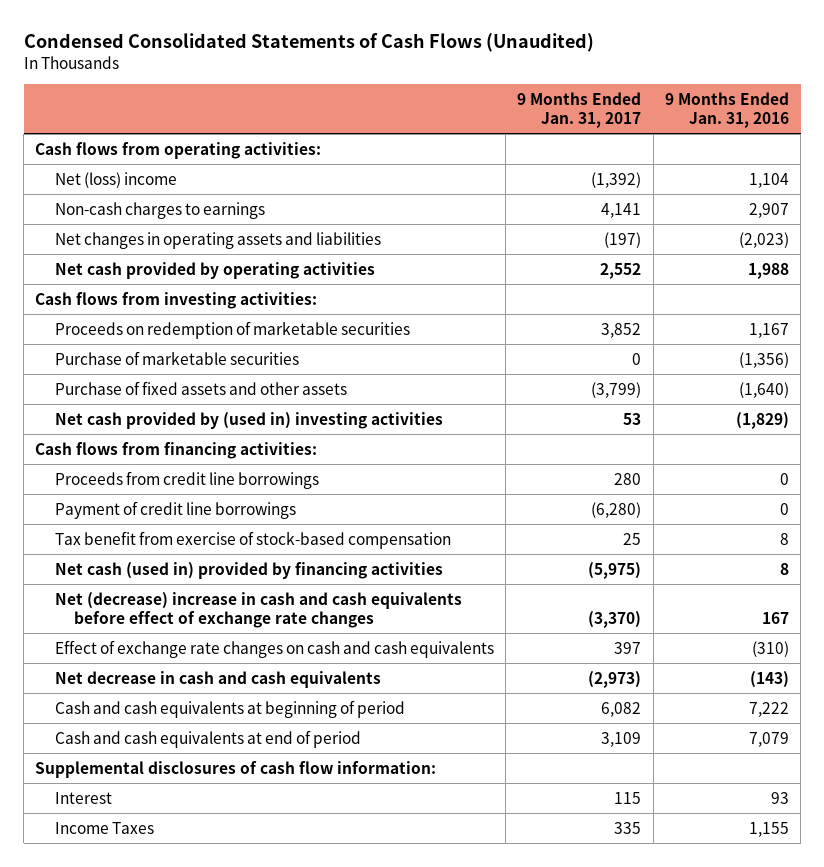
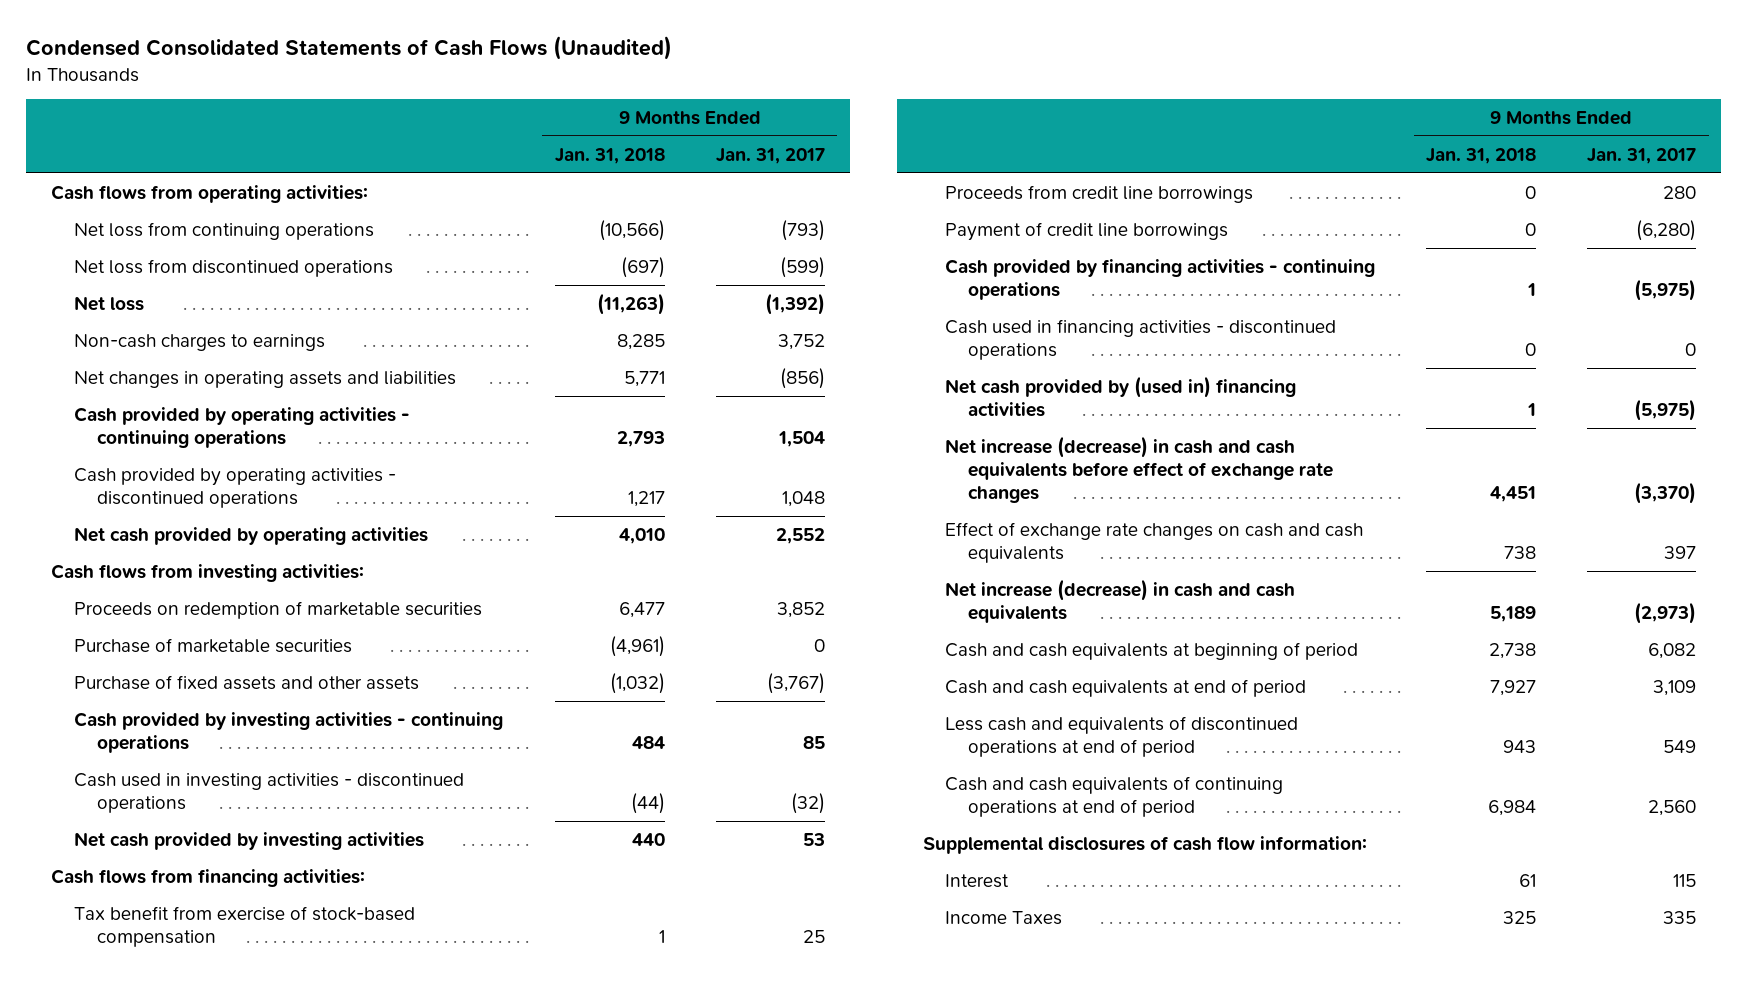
[664,91,789,128] 9 Months Ended Jan. 31, 2016 -> none
none -> [554,147,665,164] Jan. 31, 2018
none -> [73,221,374,240] Net loss from continuing operations
none -> [73,258,393,277] Net loss from discontinued operations
[54,171,177,188] Net (loss) income -> [73,295,144,311] Net loss
[601,202,642,218] 4,141 -> [777,333,825,350] 3,752
[604,231,642,248] (197) -> [779,367,825,389] (856)
none -> [73,406,410,448] Cash provided by operating activities - continuing operations
none -> [73,467,396,508] Cash provided by operating activities - discontinued operations
[591,381,642,398] (3,799) -> [766,672,825,694] (3,767)
none -> [73,711,503,753] Cash provided by investing activities - continuing operations
none -> [73,772,464,813] Cash used in investing activities - discontinued operations
[54,411,443,429] Net cash provided by (used in) investing activities -> [73,831,424,850] Net cash provided by investing activities
[54,530,451,549] Tax benefit from exercise of stock-based compensation -> [73,905,415,947] Tax benefit from exercise of stock-based compensation
none -> [945,258,1376,300] Cash provided by financing activities - continuing operations
none -> [945,318,1337,360] Cash used in financing activities - discontinued operations
[54,561,443,579] Net cash (used in) provided by financing activities -> [945,375,1297,417] Net cash provided by (used in) financing activities
[54,591,462,628] Net (decrease) increase in cash and cash equivalents before effect of exchange rate changes -> [945,435,1334,503] Net increase (decrease) in cash and cash equivalents before effect of exchange rate changes
[54,670,381,688] Net decrease in cash and cash equivalents -> [945,578,1296,623] Net increase (decrease) in cash and cash equivalents
none -> [945,715,1299,757] Less cash and equivalents of discontinued operations at end of period
none -> [945,775,1284,817] Cash and cash equivalents of continuing operations at end of period

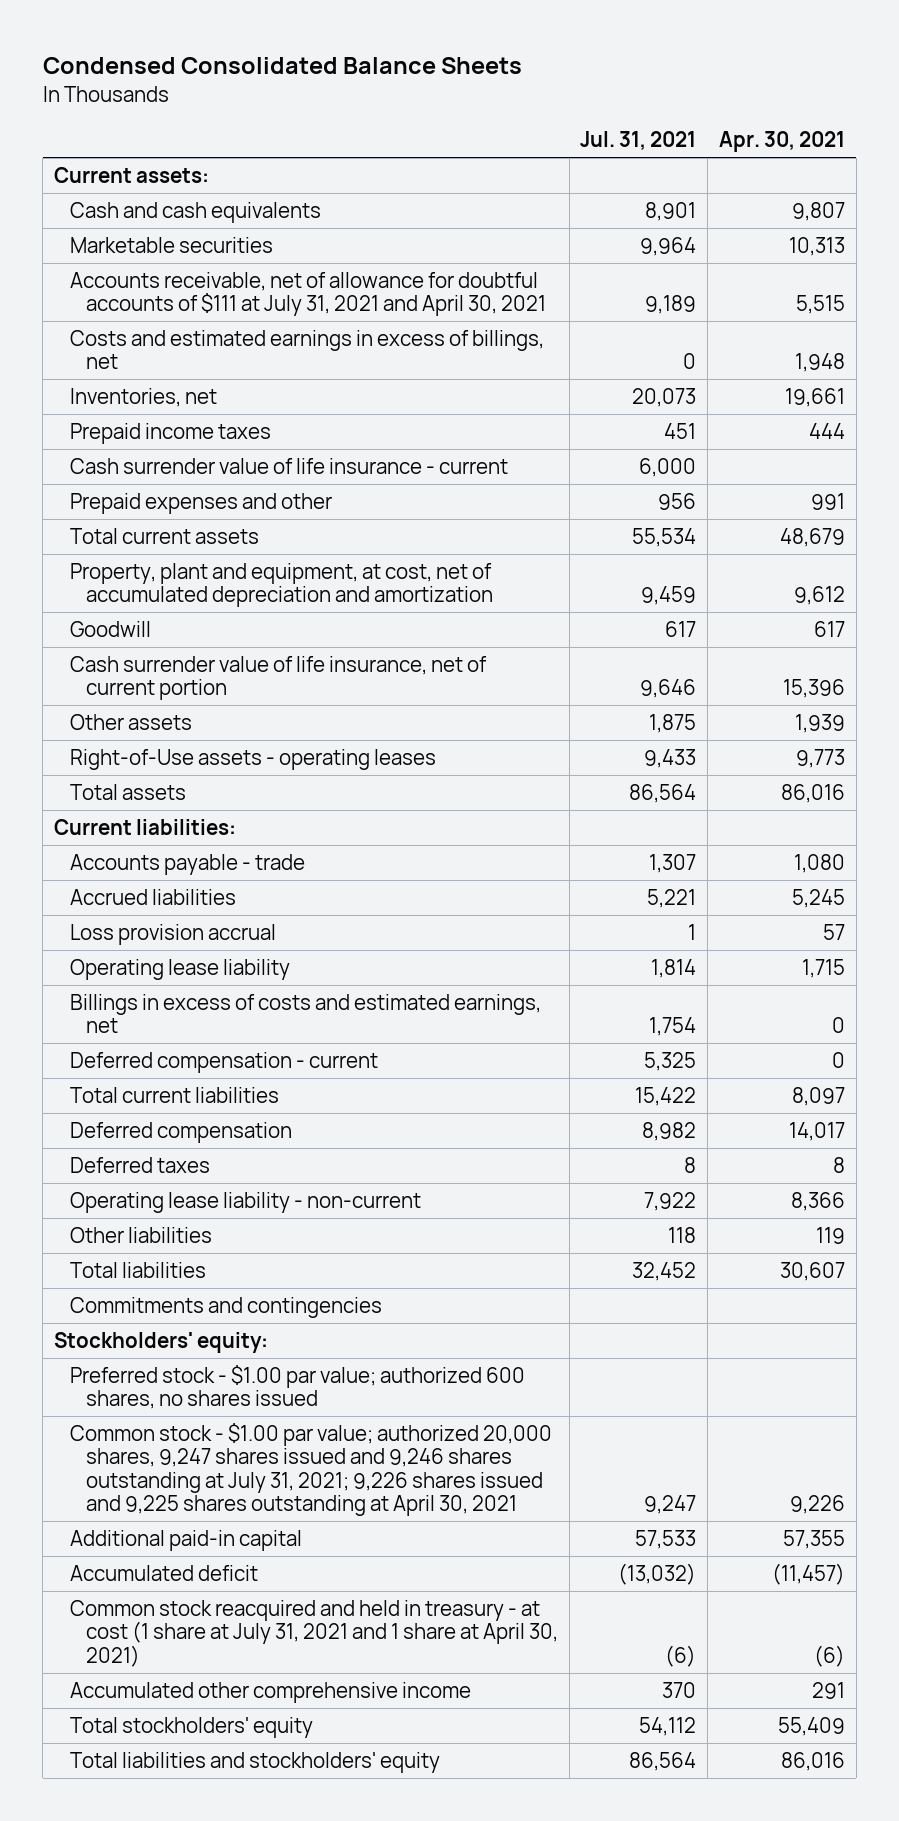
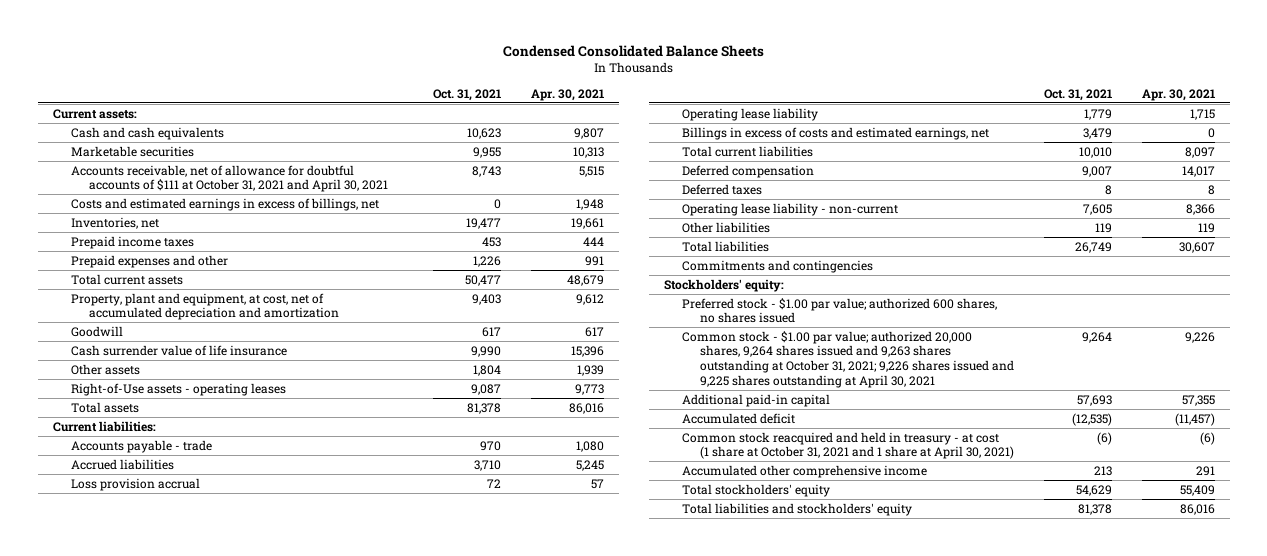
[580,131,697,151] Jul. 31, 2021 -> none
none -> [432,88,501,101] Oct. 31, 2021
[69,271,546,317] Accounts receivable, net of allowance for doubtful accounts of $111 at July 31, 2021 and April 30, 2021 -> [70,164,388,193] Accounts receivable, net of allowance for doubtful accounts of $111 at October 31, 2021 and April 30, 2021
[69,457,508,474] Cash surrender value of life insurance - current -> none
[69,655,487,701] Cash surrender value of life insurance, net of current portion -> [70,344,287,356] Cash surrender value of life insurance
[69,1051,378,1073] Deferred compensation - current -> none
[69,1422,552,1517] Common stock - $1.00 par value; authorized 20,000 shares, 9,247 shares issued and 9,246 shares outstanding at July 31, 2021; 9,226 shares issued and 9,225 shares outstanding at April 30, 2021 -> [681,330,1015,388] Common stock - $1.00 par value; authorized 20,000 shares, 9,264 shares issued and 9,263 shares outstanding at October 31, 2021; 9,226 shares issued and 9,225 shares outstanding at April 30, 2021
[69,1599,558,1667] Common stock reacquired and held in treasury - at cost (1 share at July 31, 2021 and 1 share at April 30, 2021) -> [681,431,1015,460] Common stock reacquired and held in treasury - at cost (1 share at October 31, 2021 and 1 share at April 30, 2021)

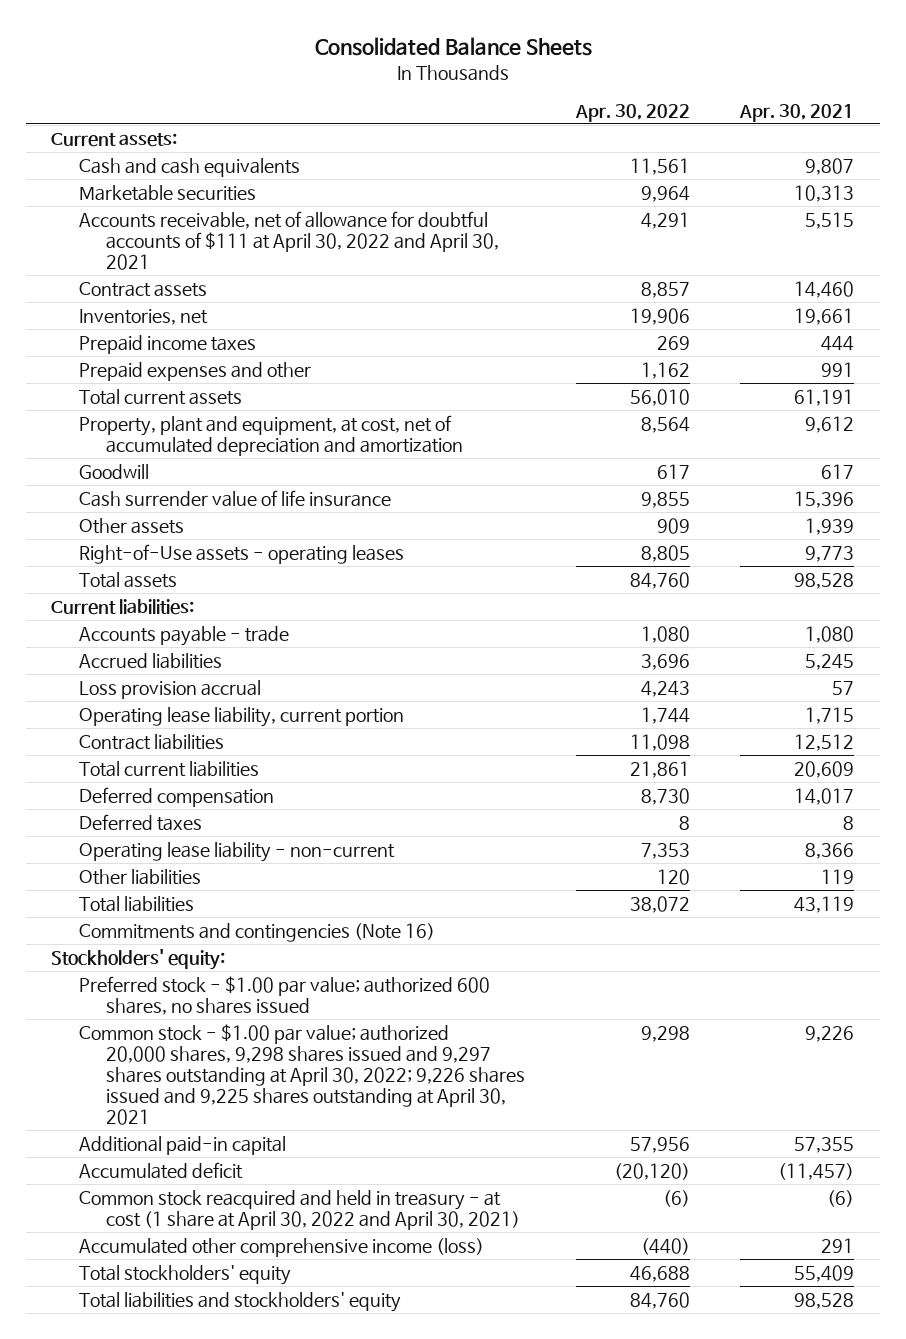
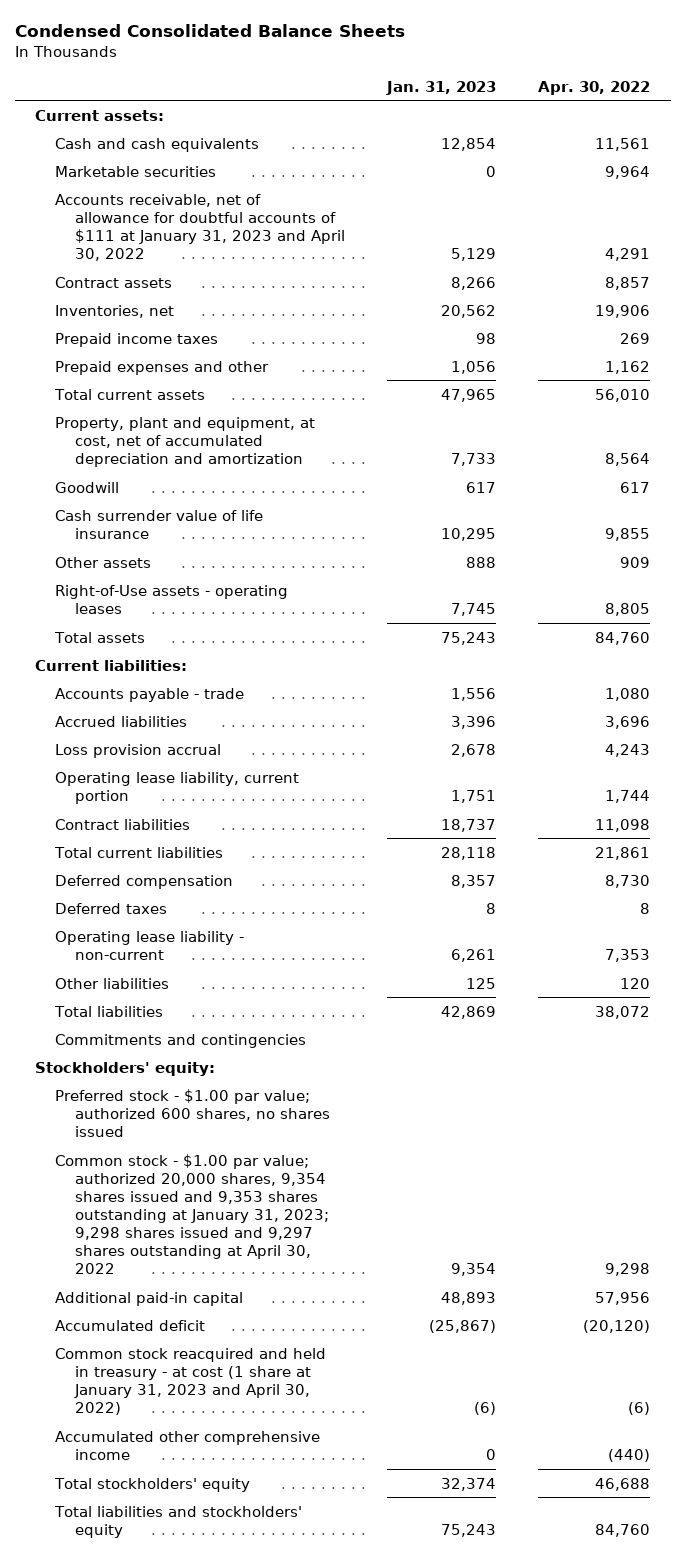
[314,37,592,57] Consolidated Balance Sheets -> [14,24,405,38] Condensed Consolidated Balance Sheets
[739,103,855,122] Apr. 30, 2021 -> none
none -> [386,80,497,95] Jan. 31, 2023
[78,210,500,270] Accounts receivable, net of allowance for doubtful accounts of $111 at April 30, 2022 and April 30, 2021 -> [55,193,346,261] Accounts receivable, net of allowance for doubtful accounts of $111 at January 31, 2023 and April 30, 2022
[78,922,435,942] Commitments and contingencies (Note 16) -> [55,1033,307,1048] Commitments and contingencies
[78,1023,526,1126] Common stock - $1.00 par value; authorized 20,000 shares, 9,298 shares issued and 9,297 shares outstanding at April 30, 2022; 9,226 shares issued and 9,225 shares outstanding at April 30, 2021 -> [55,1153,330,1275] Common stock - $1.00 par value; authorized 20,000 shares, 9,354 shares issued and 9,353 shares outstanding at January 31, 2023; 9,298 shares issued and 9,297 shares outstanding at April 30, 2022
[78,1189,521,1230] Common stock reacquired and held in treasury - at cost (1 share at April 30, 2022 and April 30, 2021) -> [55,1347,327,1415] Common stock reacquired and held in treasury - at cost (1 share at January 31, 2023 and April 30, 2022)
[78,1237,484,1257] Accumulated other comprehensive income (loss) -> [55,1430,321,1460] Accumulated other comprehensive income

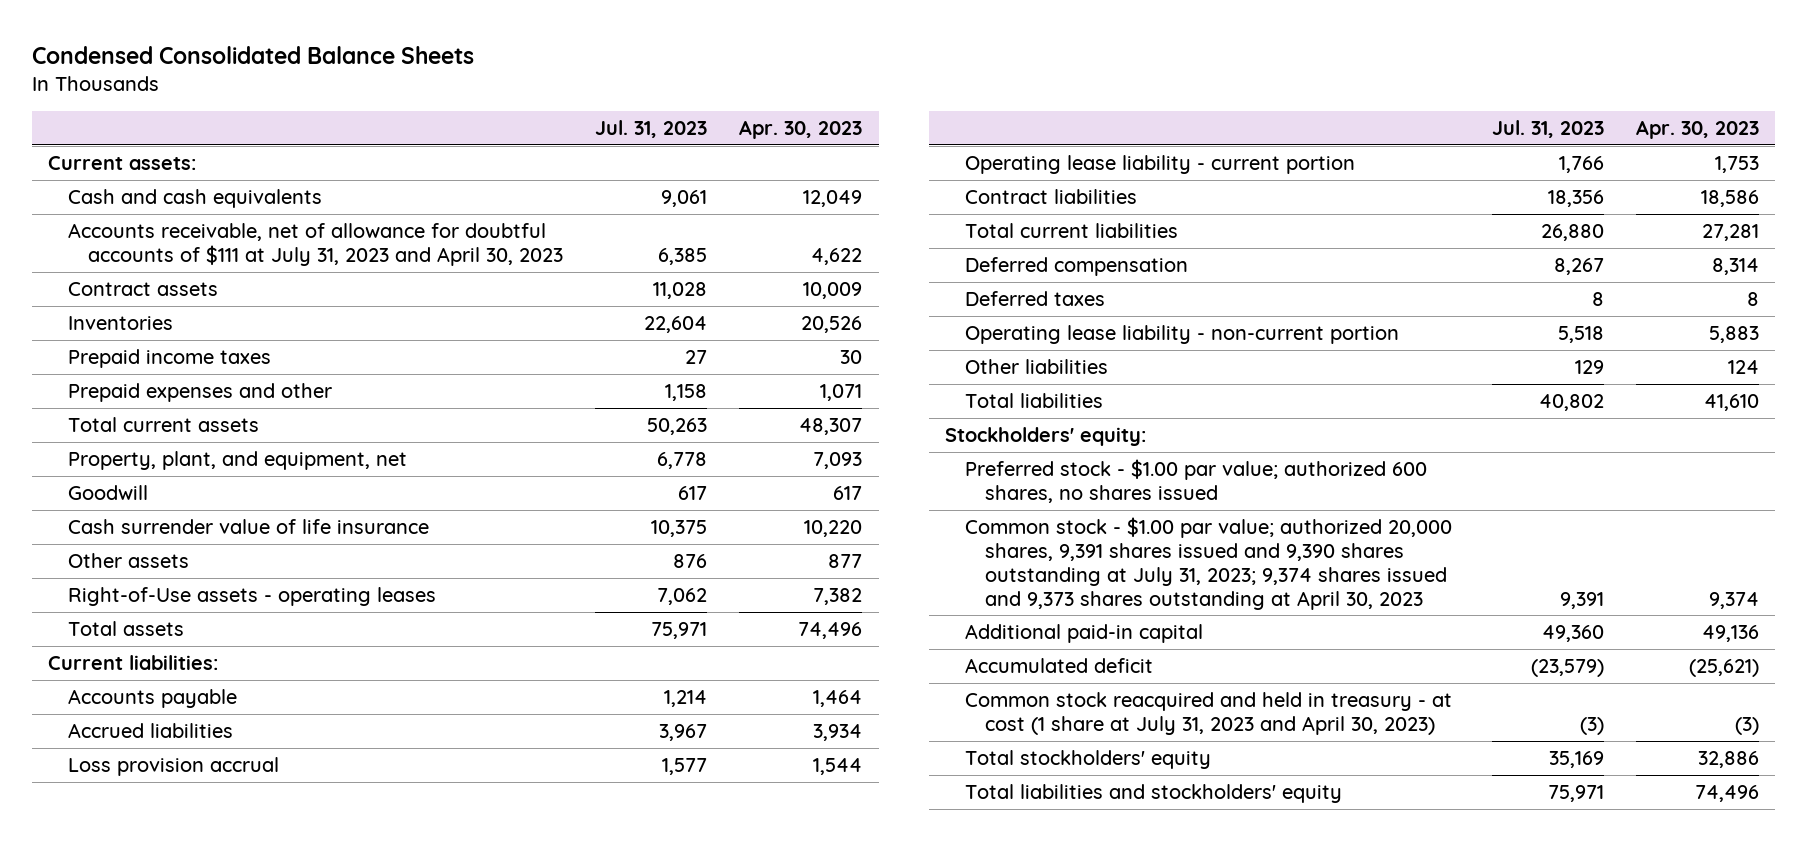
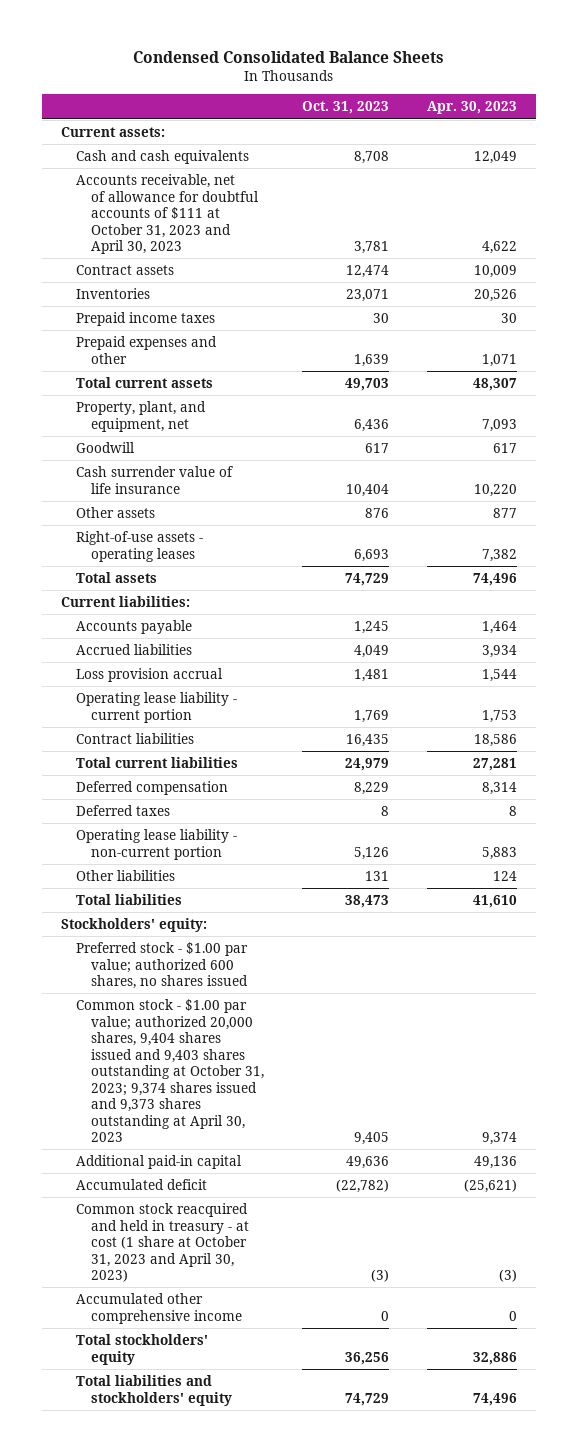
[595,120,708,139] Jul. 31, 2023 -> none
none -> [301,101,389,115] Oct. 31, 2023
[68,223,564,266] Accounts receivable, net of allowance for doubtful accounts of $111 at July 31, 2023 and April 30, 2023 -> [75,174,259,255] Accounts receivable, net of allowance for doubtful accounts of $111 at October 31, 2023 and April 30, 2023
[68,587,437,607] Right-of-Use assets - operating leases -> [75,531,203,562] Right-of-use assets - operating leases
[964,517,1452,610] Common stock - $1.00 par value; authorized 20,000 shares, 9,391 shares issued and 9,390 shares outstanding at July 31, 2023; 9,374 shares issued and 9,373 shares outstanding at April 30, 2023 -> [75,999,264,1143] Common stock - $1.00 par value; authorized 20,000 shares, 9,404 shares issued and 9,403 shares outstanding at October 31, 2023; 9,374 shares issued and 9,373 shares outstanding at April 30, 2023
[964,692,1452,735] Common stock reacquired and held in treasury - at cost (1 share at July 31, 2023 and April 30, 2023) -> [75,1203,249,1283] Common stock reacquired and held in treasury - at cost (1 share at October 31, 2023 and April 30, 2023)
none -> [75,1293,242,1324] Accumulated other comprehensive income

